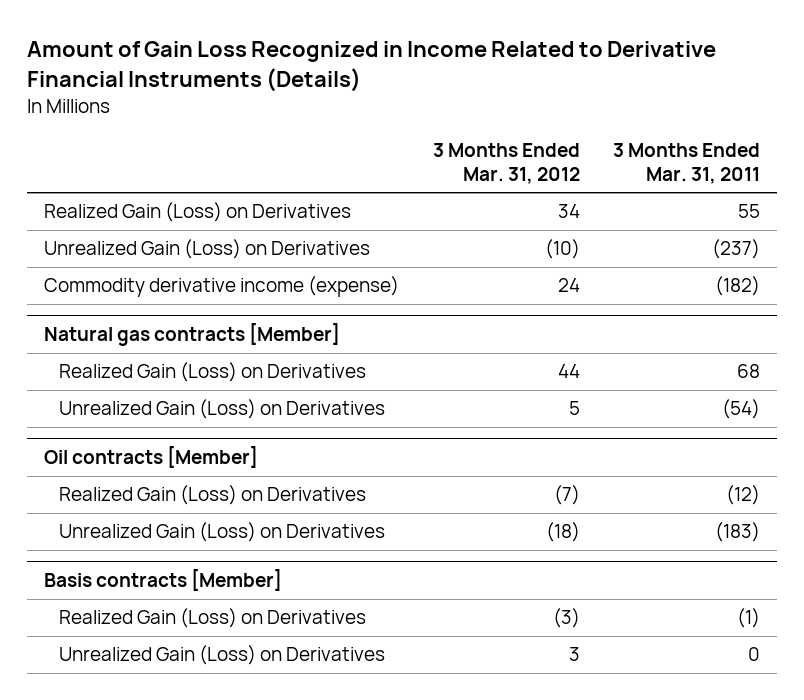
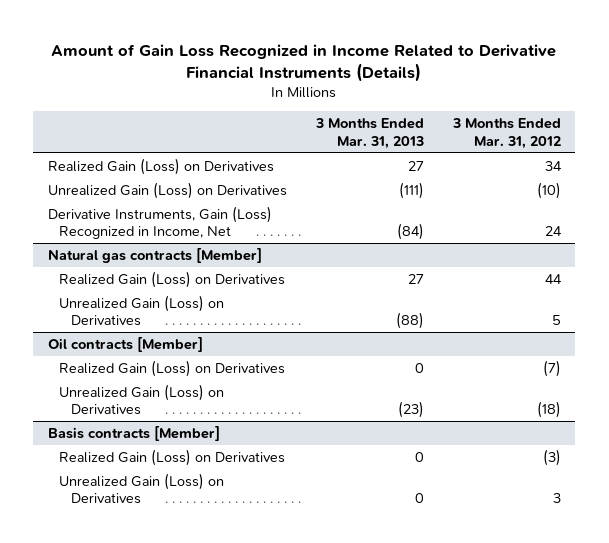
[613,143,761,184] 3 Months Ended Mar. 31, 2011 -> none
none -> [314,117,424,149] 3 Months Ended Mar. 31, 2013
[44,276,400,298] Commodity derivative income (expense) -> none
none -> [47,205,272,240] Derivative Instruments, Gain (Loss) Recognized in Income, Net

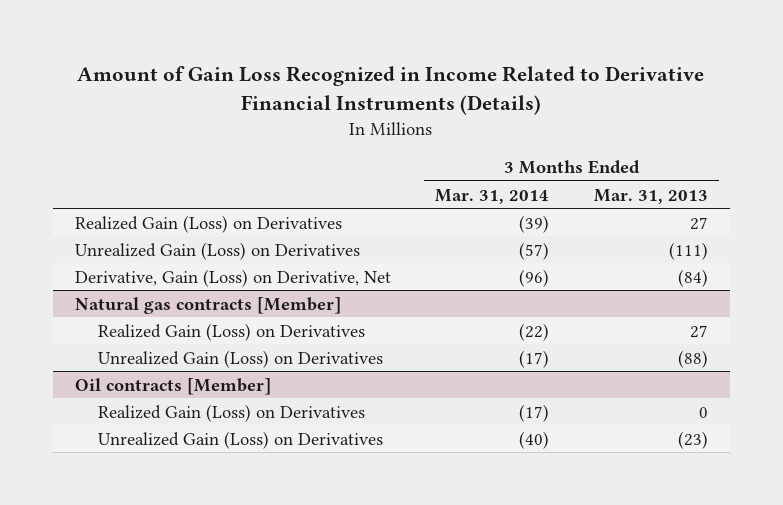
[451,117,561,149] 3 Months Ended Mar. 31, 2012 -> none
none -> [435,188,550,204] Mar. 31, 2014
[47,205,272,240] Derivative Instruments, Gain (Loss) Recognized in Income, Net -> none
none -> [74,268,391,287] Derivative, Gain (Loss) on Derivative, Net
[47,425,220,441] Basis contracts [Member] -> none
[59,448,286,466] Realized Gain (Loss) on Derivatives -> none
[59,472,225,505] Unrealized Gain (Loss) on Derivatives -> none

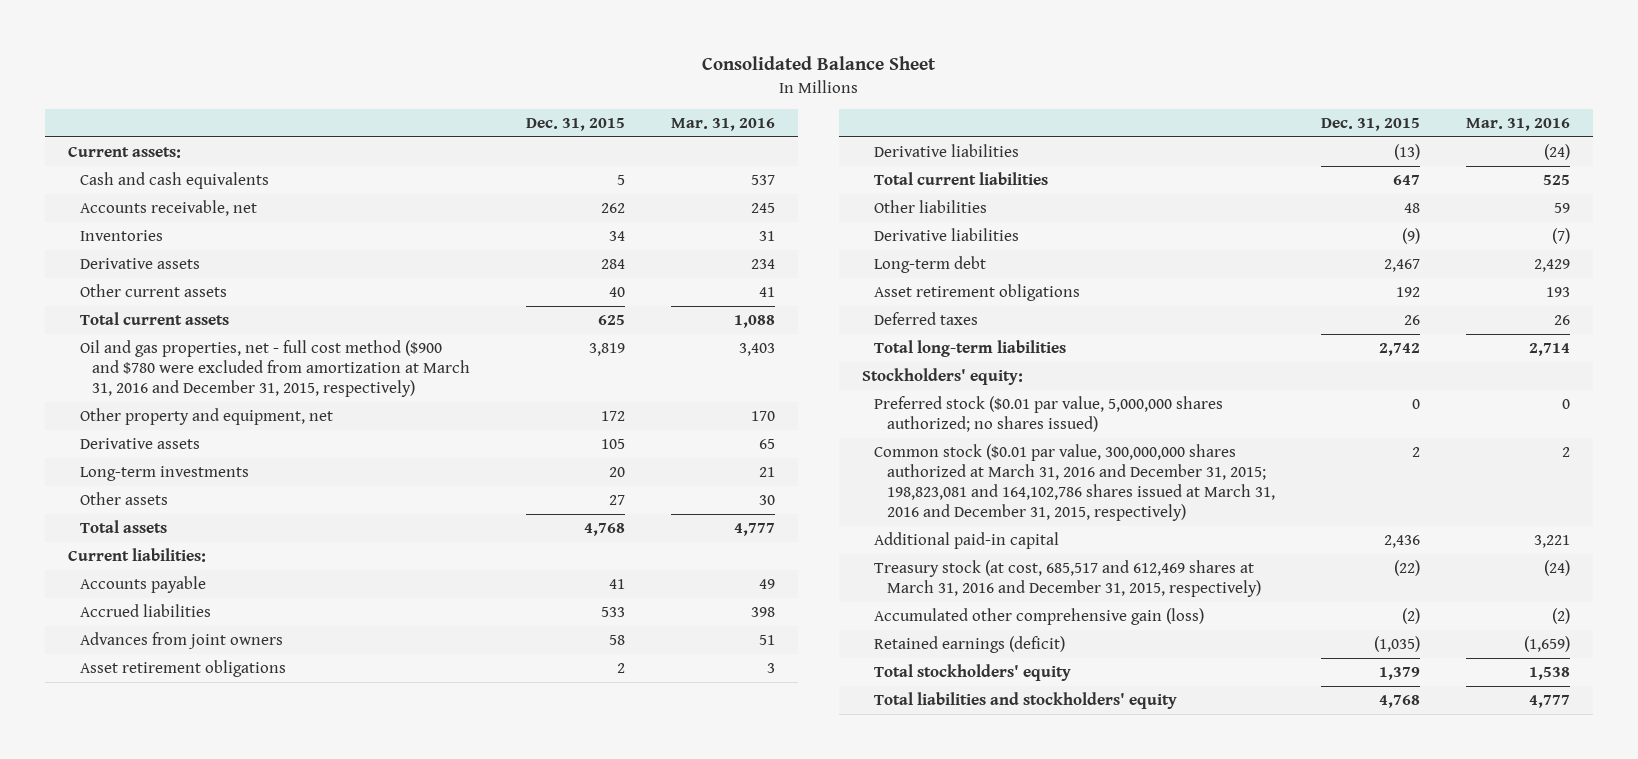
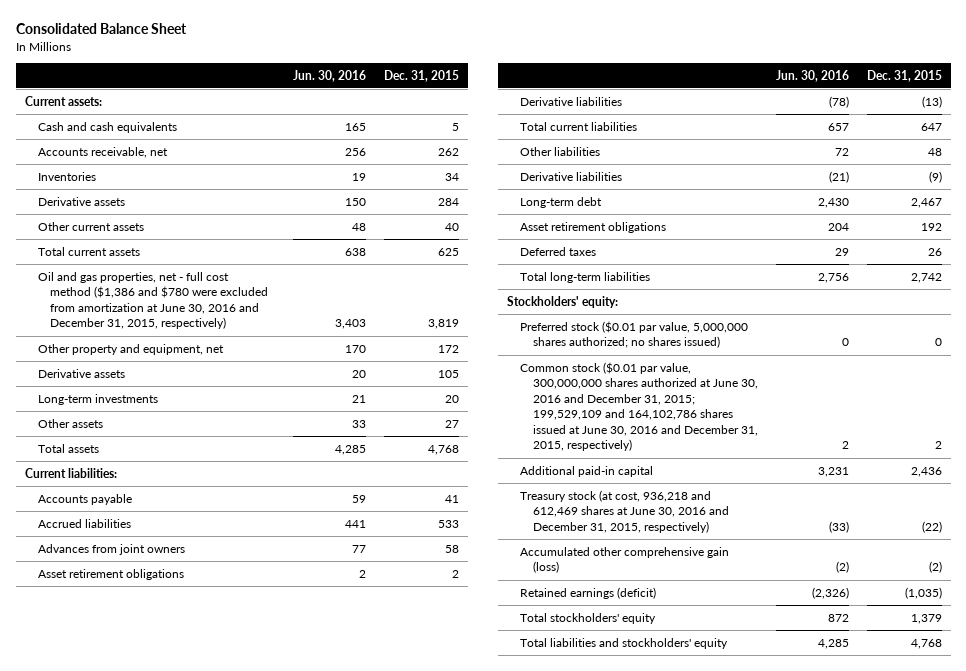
[671,117,776,131] Mar. 31, 2016 -> none
none -> [293,69,367,82] Jun. 30, 2016
[80,340,471,397] Oil and gas properties, net - full cost method ($900 and $780 were excluded from amortization at March 31, 2016 and December 31, 2015, respectively) -> [37,271,269,330] Oil and gas properties, net - full cost method ($1,386 and $780 were excluded from amortization at June 30, 2016 and December 31, 2015, respectively)
[874,444,1275,521] Common stock ($0.01 par value, 300,000,000 shares authorized at March 31, 2016 and December 31, 2015; 198,823,081 and 164,102,786 shares issued at March 31, 2016 and December 31, 2015, respectively) -> [519,361,758,452] Common stock ($0.01 par value, 300,000,000 shares authorized at June 30, 2016 and December 31, 2015; 199,529,109 and 164,102,786 shares issued at June 30, 2016 and December 31, 2015, respectively)
[874,560,1261,597] Treasury stock (at cost, 685,517 and 612,469 shares at March 31, 2016 and December 31, 2015, respectively) -> [519,489,729,533] Treasury stock (at cost, 936,218 and 612,469 shares at June 30, 2016 and December 31, 2015, respectively)

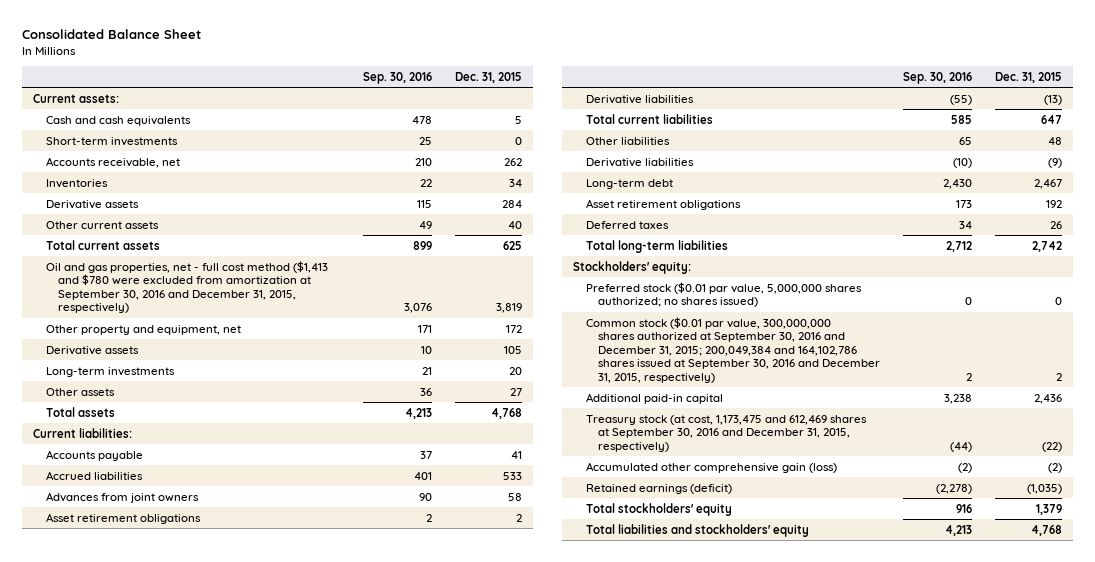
[293,69,367,82] Jun. 30, 2016 -> none
none -> [362,71,432,84] Sep. 30, 2016
none -> [45,136,178,146] Short-term investments
[37,271,269,330] Oil and gas properties, net - full cost method ($1,386 and $780 were excluded from amortization at June 30, 2016 and December 31, 2015, respectively) -> [45,260,328,314] Oil and gas properties, net - full cost method ($1,413 and $780 were excluded from amortization at September 30, 2016 and December 31, 2015, respectively)
[519,361,758,452] Common stock ($0.01 par value, 300,000,000 shares authorized at June 30, 2016 and December 31, 2015; 199,529,109 and 164,102,786 shares issued at June 30, 2016 and December 31, 2015, respectively) -> [585,316,881,383] Common stock ($0.01 par value, 300,000,000 shares authorized at September 30, 2016 and December 31, 2015; 200,049,384 and 164,102,786 shares issued at September 30, 2016 and December 31, 2015, respectively)
[519,489,729,533] Treasury stock (at cost, 936,218 and 612,469 shares at June 30, 2016 and December 31, 2015, respectively) -> [585,414,867,452] Treasury stock (at cost, 1,173,475 and 612,469 shares at September 30, 2016 and December 31, 2015, respectively)

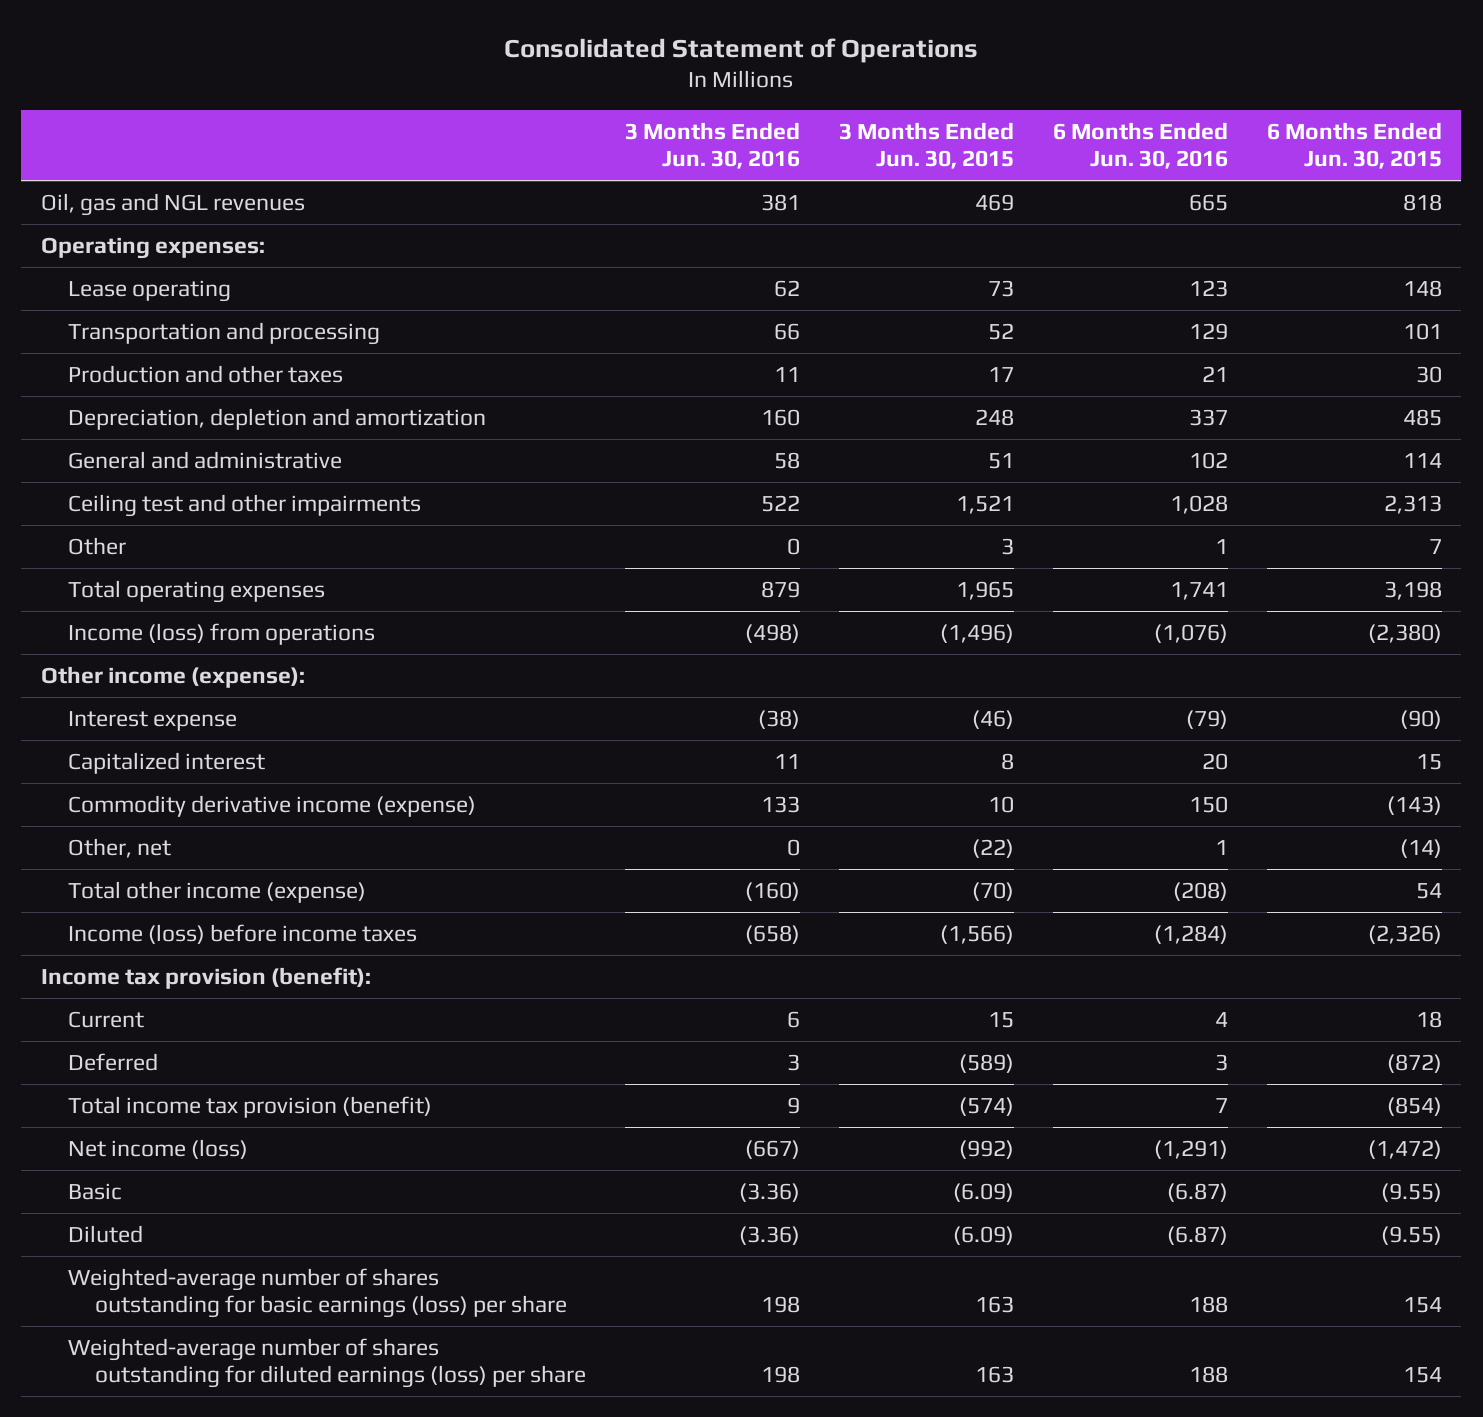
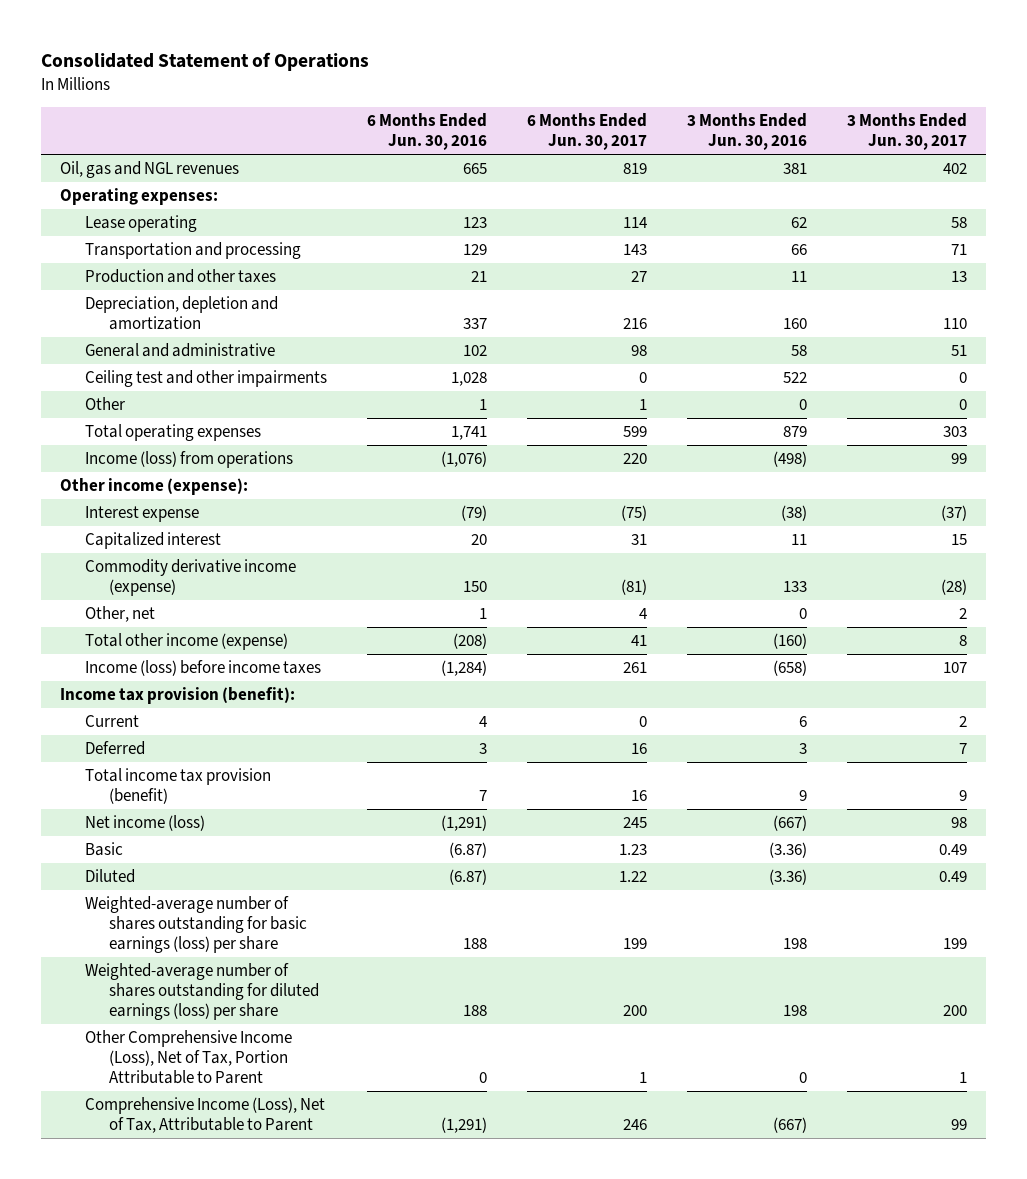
[838,121,1014,170] 3 Months Ended Jun. 30, 2015 -> none
[1266,121,1442,170] 6 Months Ended Jun. 30, 2015 -> none
none -> [526,112,647,150] 6 Months Ended Jun. 30, 2017
none -> [846,112,967,150] 3 Months Ended Jun. 30, 2017
none -> [84,1030,292,1085] Other Comprehensive Income (Loss), Net of Tax, Portion Attributable to Parent
none -> [84,1097,325,1134] Comprehensive Income (Loss), Net of Tax, Attributable to Parent

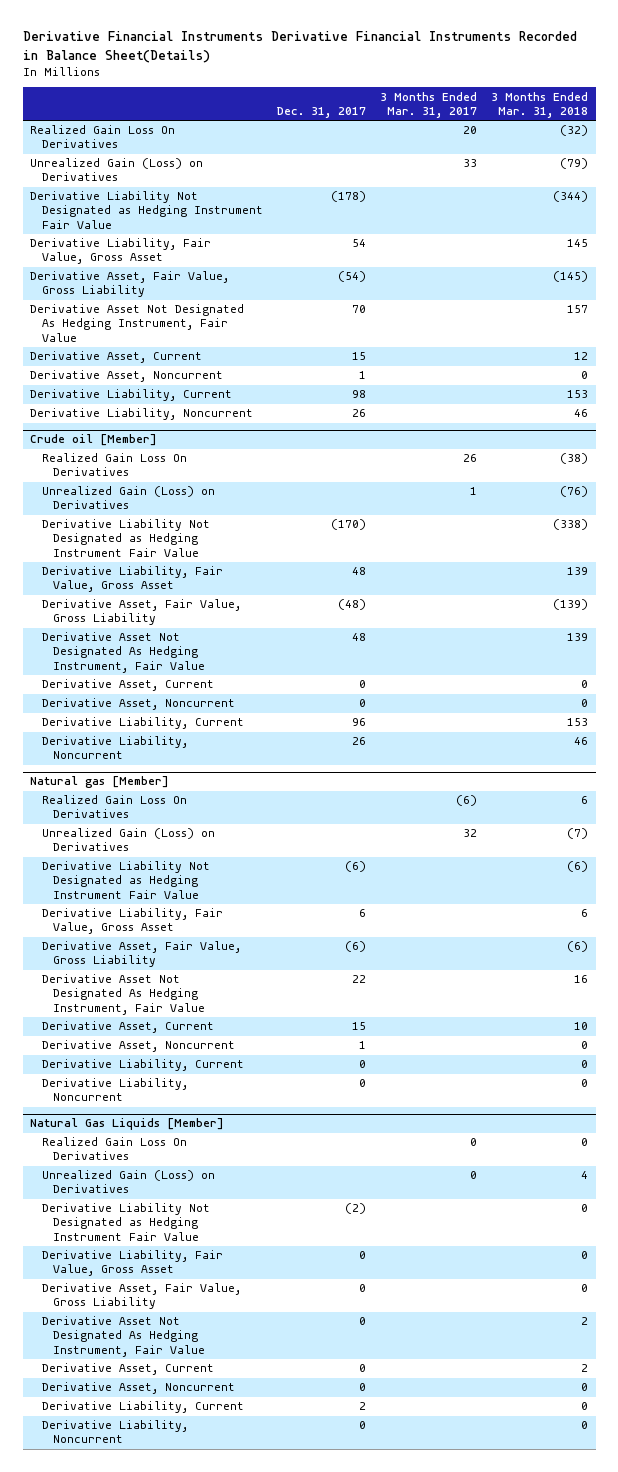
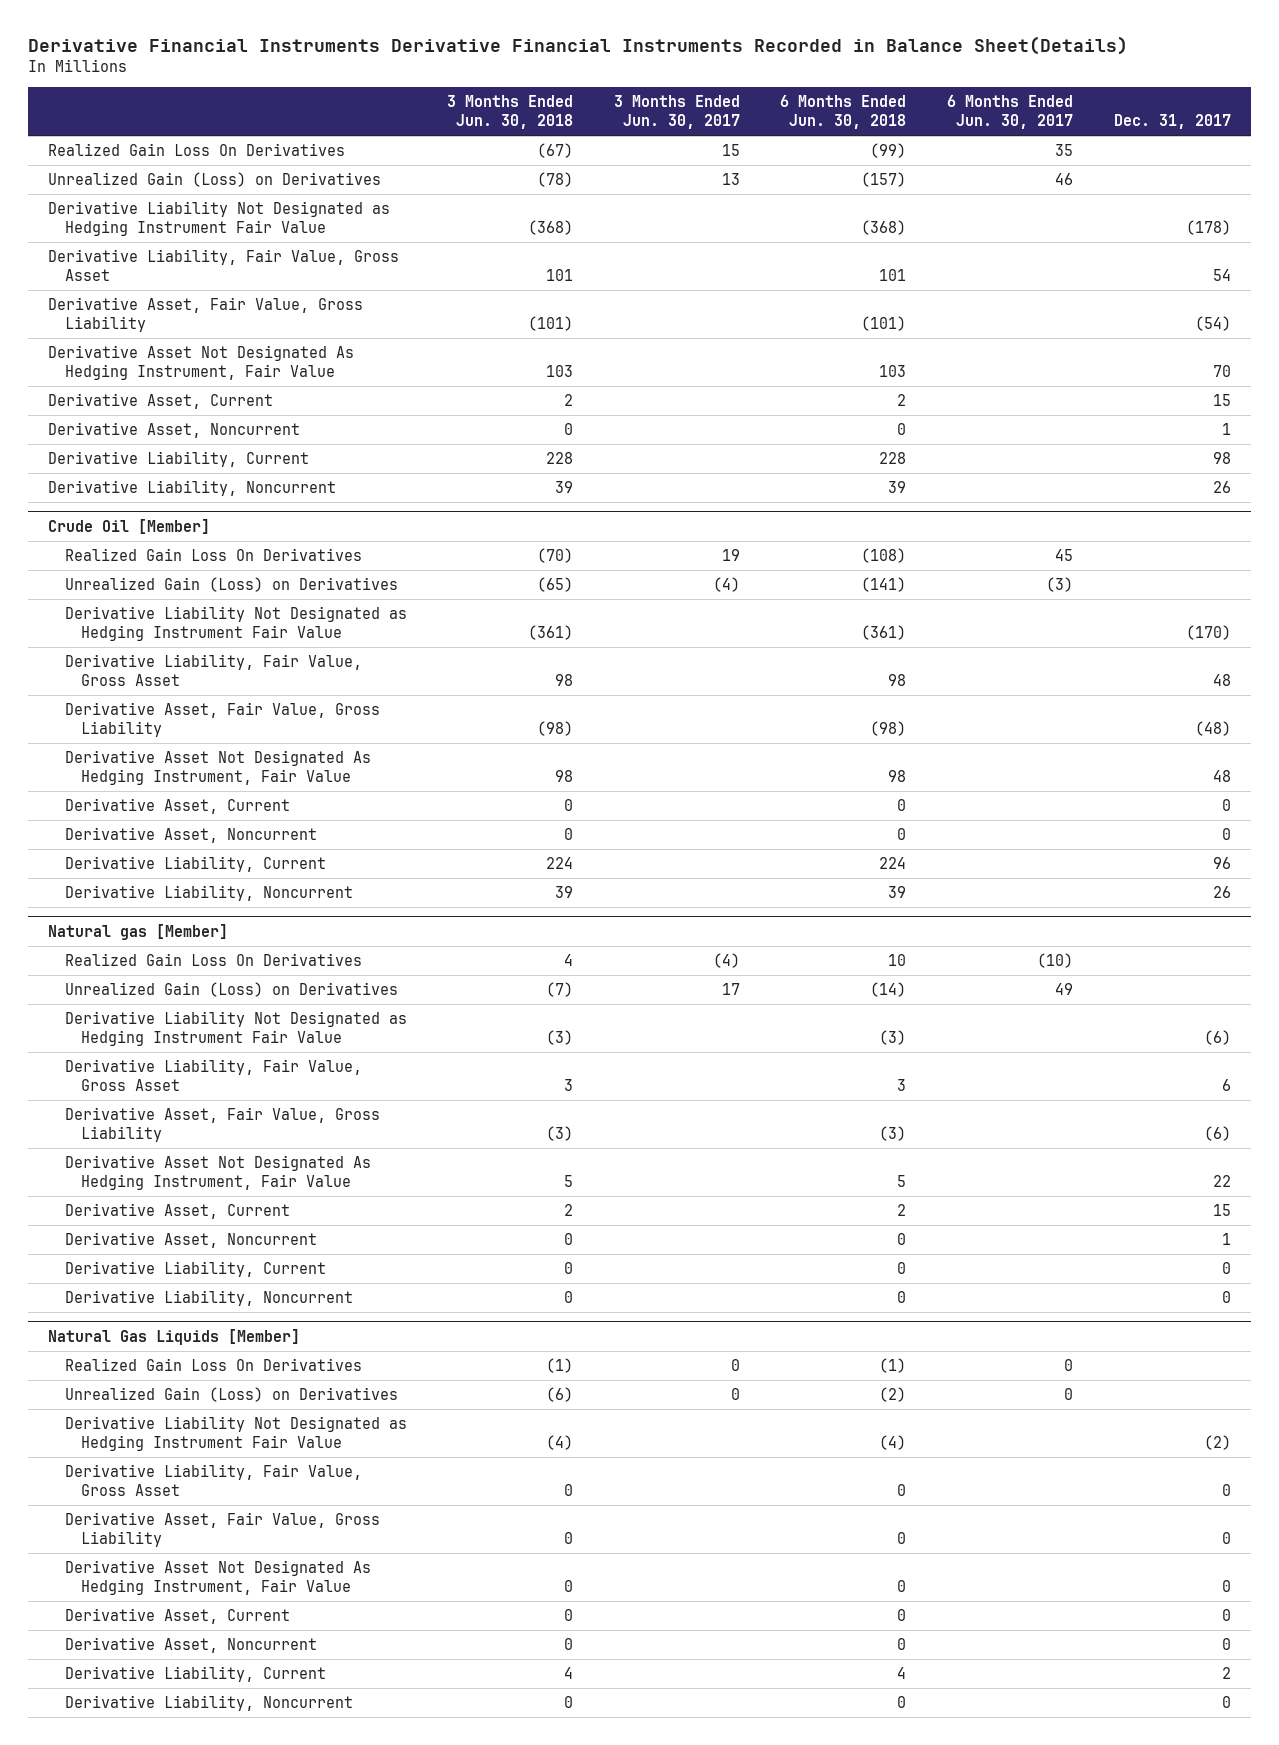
[380,91,478,118] 3 Months Ended Mar. 31, 2017 -> none
[491,91,589,118] 3 Months Ended Mar. 31, 2018 -> none
none -> [447,95,574,130] 3 Months Ended Jun. 30, 2018
none -> [613,95,740,130] 3 Months Ended Jun. 30, 2017
none -> [780,95,907,130] 6 Months Ended Jun. 30, 2018
none -> [947,95,1074,130] 6 Months Ended Jun. 30, 2017
[29,434,157,447] Crude oil [Member] -> [48,518,211,534] Crude Oil [Member]

